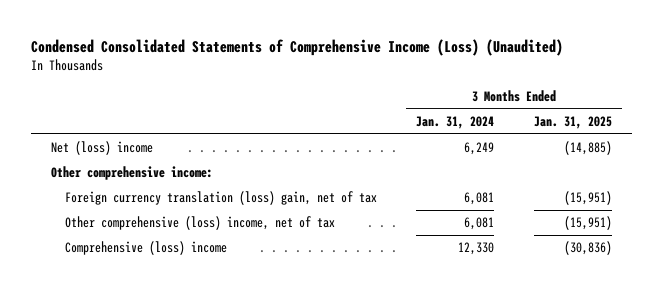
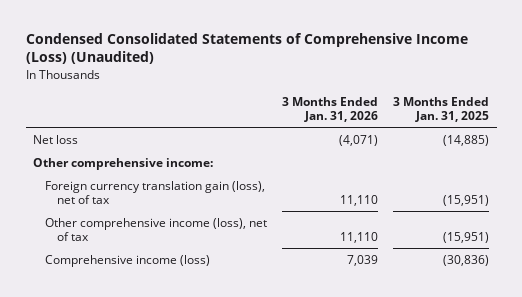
[416,115,495,129] Jan. 31, 2024 -> none
none -> [282,97,379,122] 3 Months Ended Jan. 31, 2026
[50,141,153,156] Net (loss) income -> [33,134,79,144] Net loss
[64,191,377,206] Foreign currency translation (loss) gain, net of tax -> [45,180,266,204] Foreign currency translation gain (loss), net of tax
[64,216,335,231] Other comprehensive (loss) income, net of tax -> [45,217,268,241] Other comprehensive income (loss), net of tax
[64,241,227,256] Comprehensive (loss) income -> [45,254,211,267] Comprehensive income (loss)

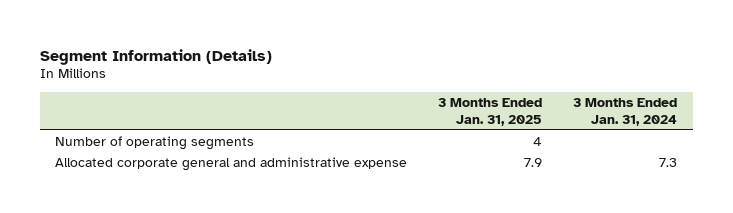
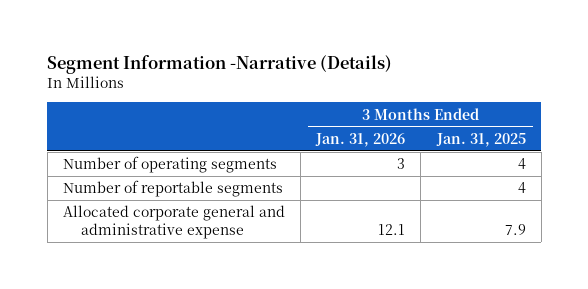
[39,48,272,65] Segment Information (Details) -> [47,55,393,75] Segment Information -Narrative (Details)
[573,97,678,126] 3 Months Ended Jan. 31, 2024 -> none
none -> [315,132,406,147] Jan. 31, 2026
none -> [62,180,283,198] Number of reportable segments

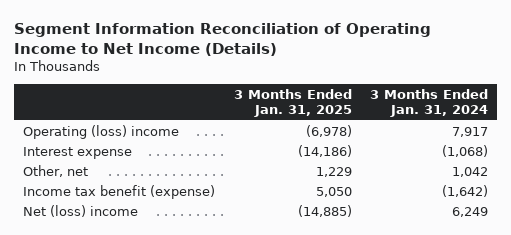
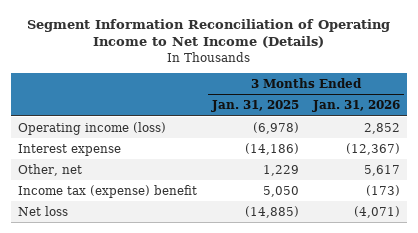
[369,89,488,118] 3 Months Ended Jan. 31, 2024 -> none
none -> [311,100,400,113] Jan. 31, 2026
[23,124,180,139] Operating (loss) income -> [18,121,167,135] Operating income (loss)
[23,184,216,199] Income tax benefit (expense) -> [18,184,198,198] Income tax (expense) benefit
[23,204,139,217] Net (loss) income -> [18,205,69,216] Net loss

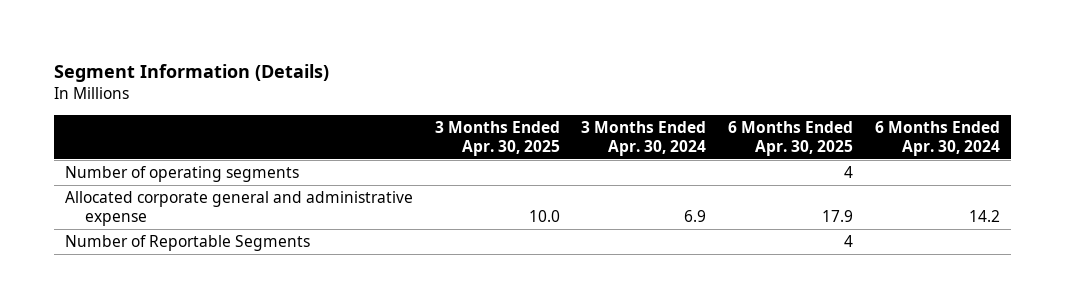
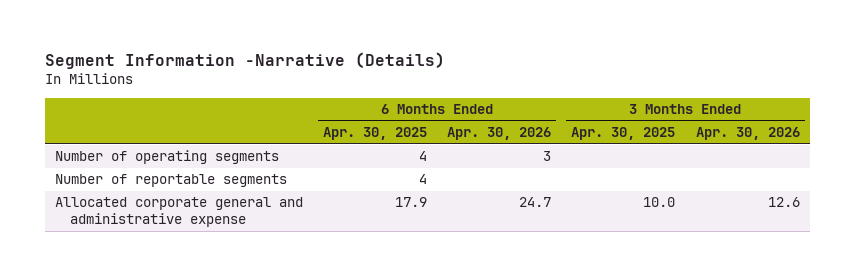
[53,64,329,83] Segment Information (Details) -> [44,52,445,70] Segment Information -Narrative (Details)
[581,120,707,156] 3 Months Ended Apr. 30, 2024 -> none
[874,120,1000,156] 6 Months Ended Apr. 30, 2024 -> none
none -> [447,127,552,141] Apr. 30, 2026
none -> [695,127,800,141] Apr. 30, 2026
none -> [54,174,287,188] Number of reportable segments
[64,235,310,252] Number of Reportable Segments -> none

